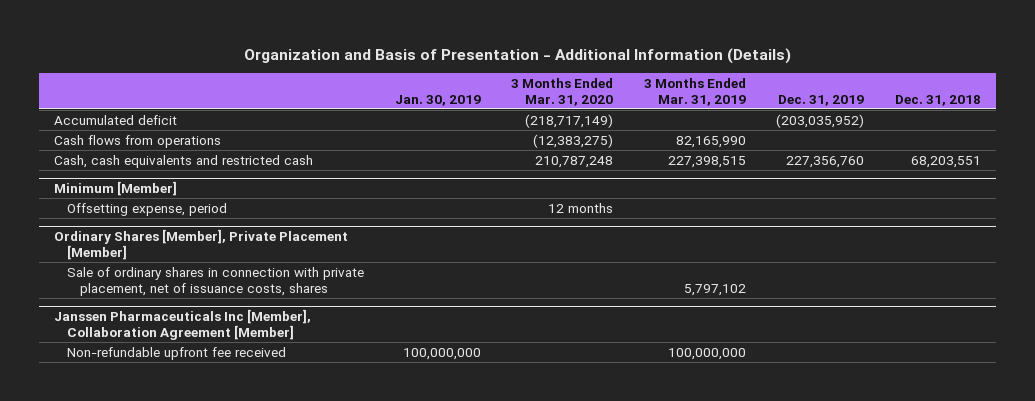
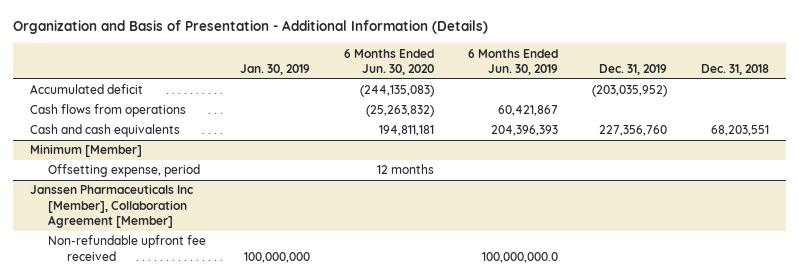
[511,77,614,106] 3 Months Ended Mar. 31, 2020 -> none
[643,77,746,106] 3 Months Ended Mar. 31, 2019 -> none
none -> [344,48,435,75] 6 Months Ended Jun. 30, 2020
none -> [467,48,558,75] 6 Months Ended Jun. 30, 2019
[54,154,314,168] Cash, cash equivalents and restricted cash -> [29,124,180,138] Cash and cash equivalents
[54,228,349,260] Ordinary Shares [Member], Private Placement [Member] -> none
[67,266,365,296] Sale of ordinary shares in connection with private placement, net of issuance costs, shares -> none

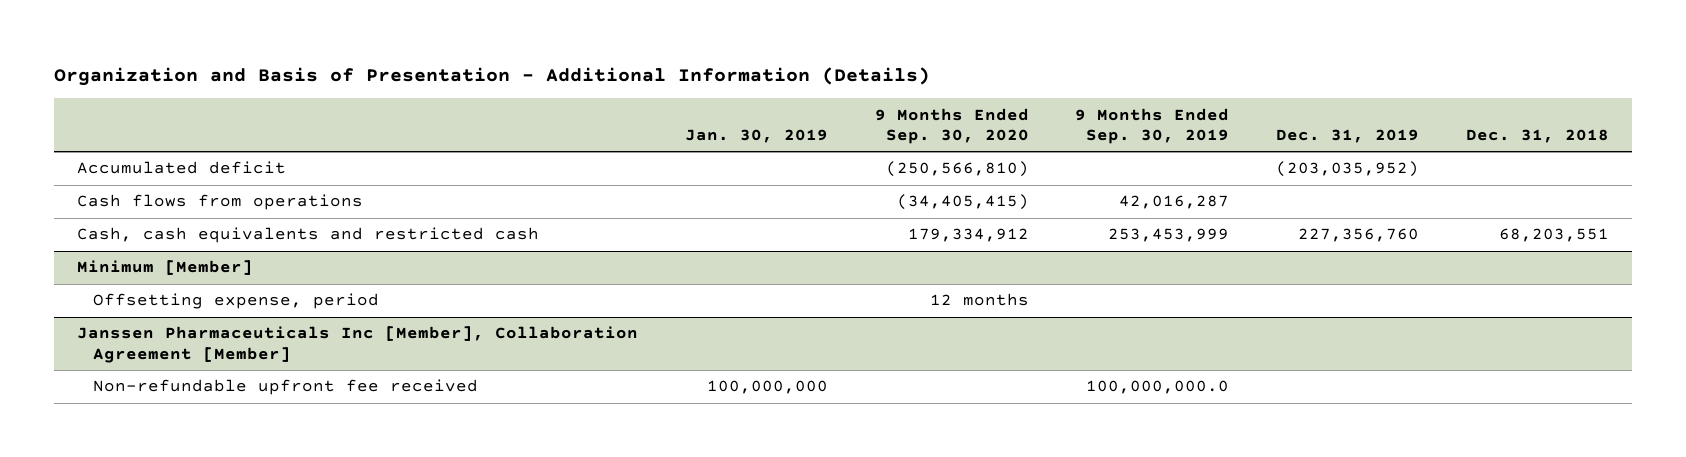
[344,48,435,75] 6 Months Ended Jun. 30, 2020 -> none
[467,48,558,75] 6 Months Ended Jun. 30, 2019 -> none
none -> [874,107,1029,145] 9 Months Ended Sep. 30, 2020
none -> [1075,107,1230,145] 9 Months Ended Sep. 30, 2019
[29,124,180,138] Cash and cash equivalents -> [77,227,540,244] Cash, cash equivalents and restricted cash

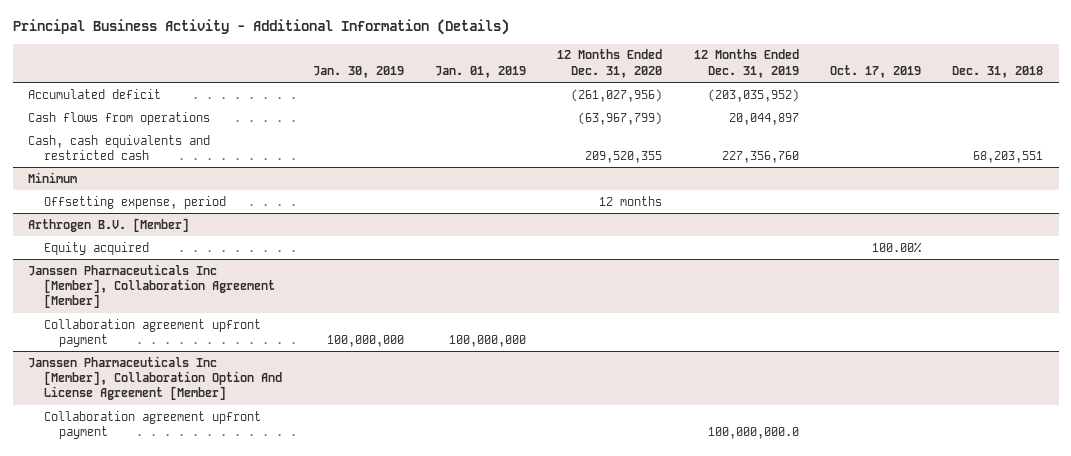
[53,66,930,86] Organization and Basis of Presentation - Additional Information (Details) -> [12,19,509,36] Principal Business Activity - Additional Information (Details)
[874,107,1029,145] 9 Months Ended Sep. 30, 2020 -> none
[1075,107,1230,145] 9 Months Ended Sep. 30, 2019 -> none
[1276,129,1420,144] Dec. 31, 2019 -> none
none -> [435,65,527,78] Jan. 01, 2019
none -> [557,49,663,78] 12 Months Ended Dec. 31, 2020
none -> [693,49,799,78] 12 Months Ended Dec. 31, 2019
none -> [829,64,921,78] Oct. 17, 2019
[77,260,254,276] Minimum [Member] -> [28,171,78,183] Minimum
none -> [28,217,190,232] Arthrogen B.V. [Member]
none -> [43,241,149,255] Equity acquired
[93,379,479,396] Non-refundable upfront fee received -> [43,318,261,348] Collaboration agreement upfront payment
none -> [28,355,282,401] Janssen Pharmaceuticals Inc [Member], Collaboration Option And License Agreement [Member]
none -> [43,410,261,440] Collaboration agreement upfront payment

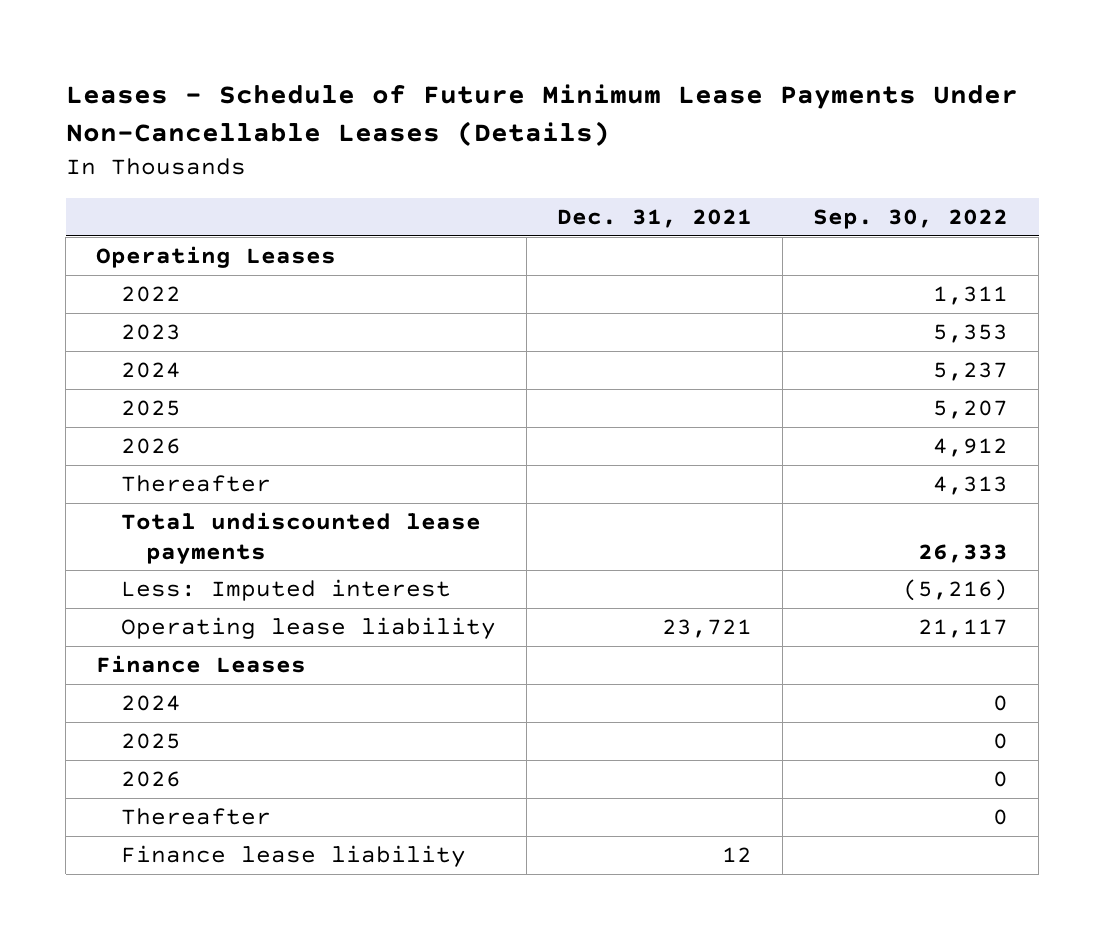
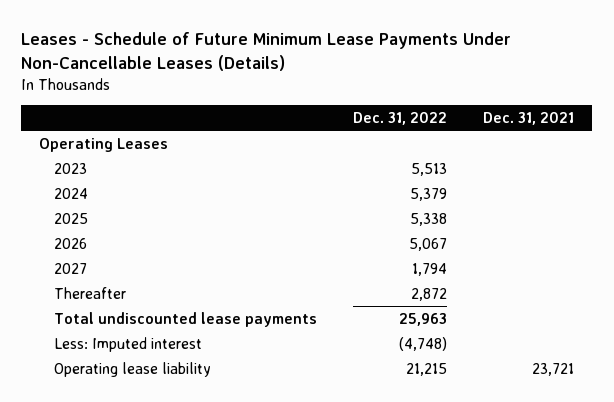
[813,209,1009,230] Sep. 30, 2022 -> none
none -> [353,111,448,125] Dec. 31, 2022
[121,286,182,303] 2022 -> none
none -> [54,262,88,274] 2027
[96,655,307,674] Finance Leases -> none
[121,695,182,712] 2024 -> none
[121,733,182,750] 2025 -> none
[121,771,182,788] 2026 -> none
[121,808,272,826] Thereafter -> none
[121,845,467,868] Finance lease liability -> none

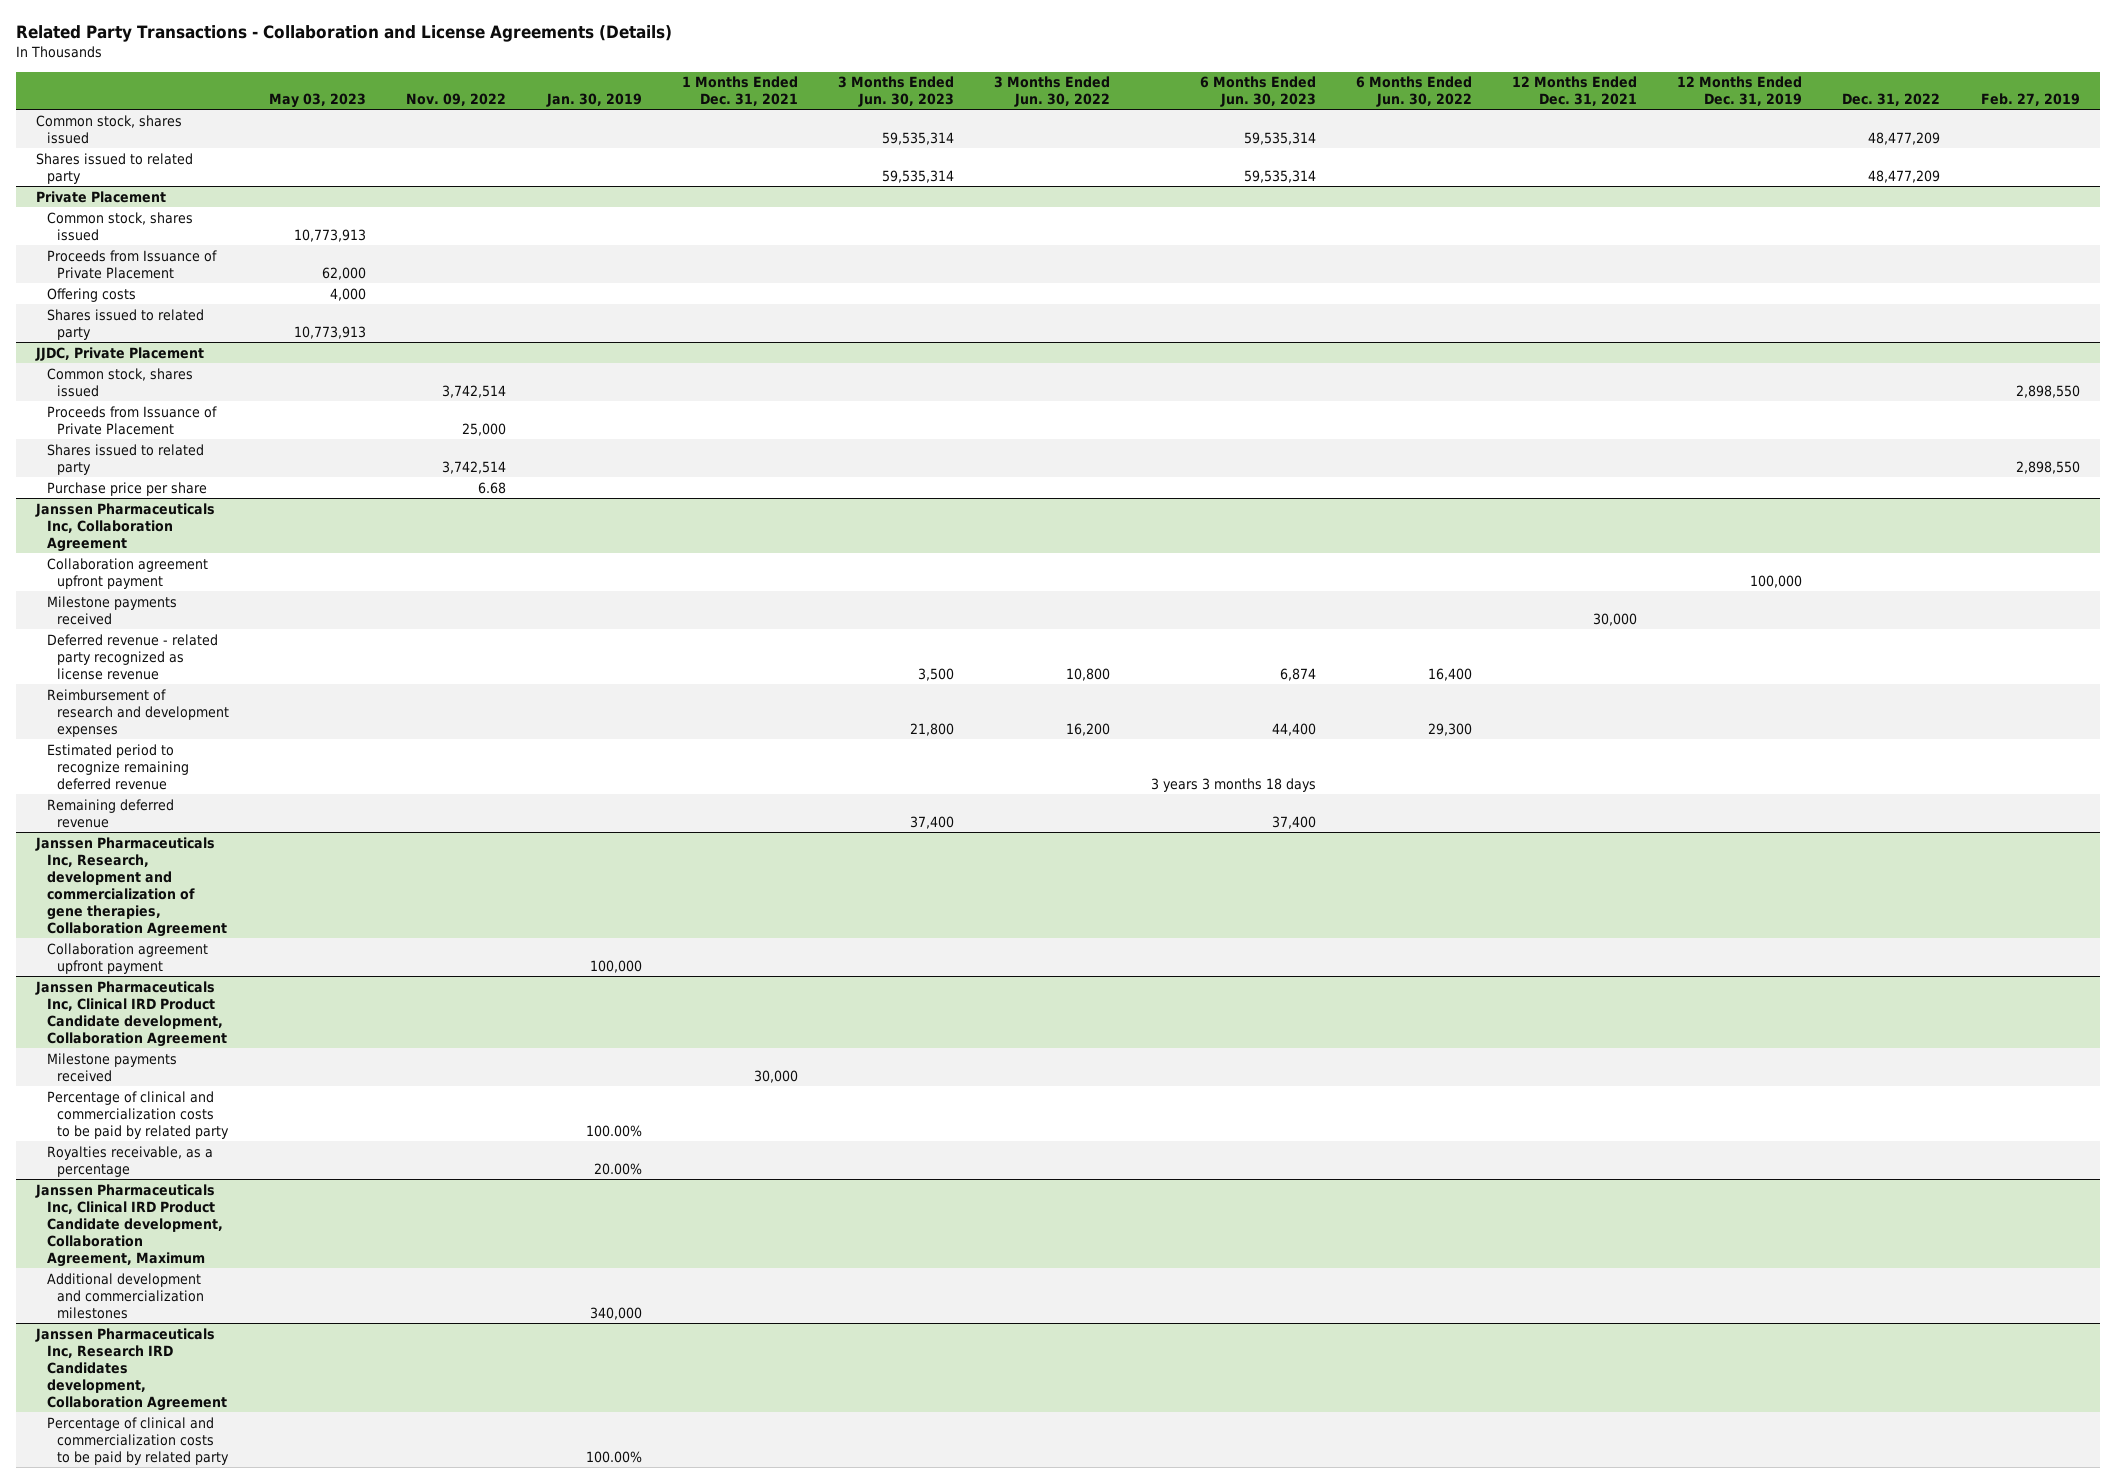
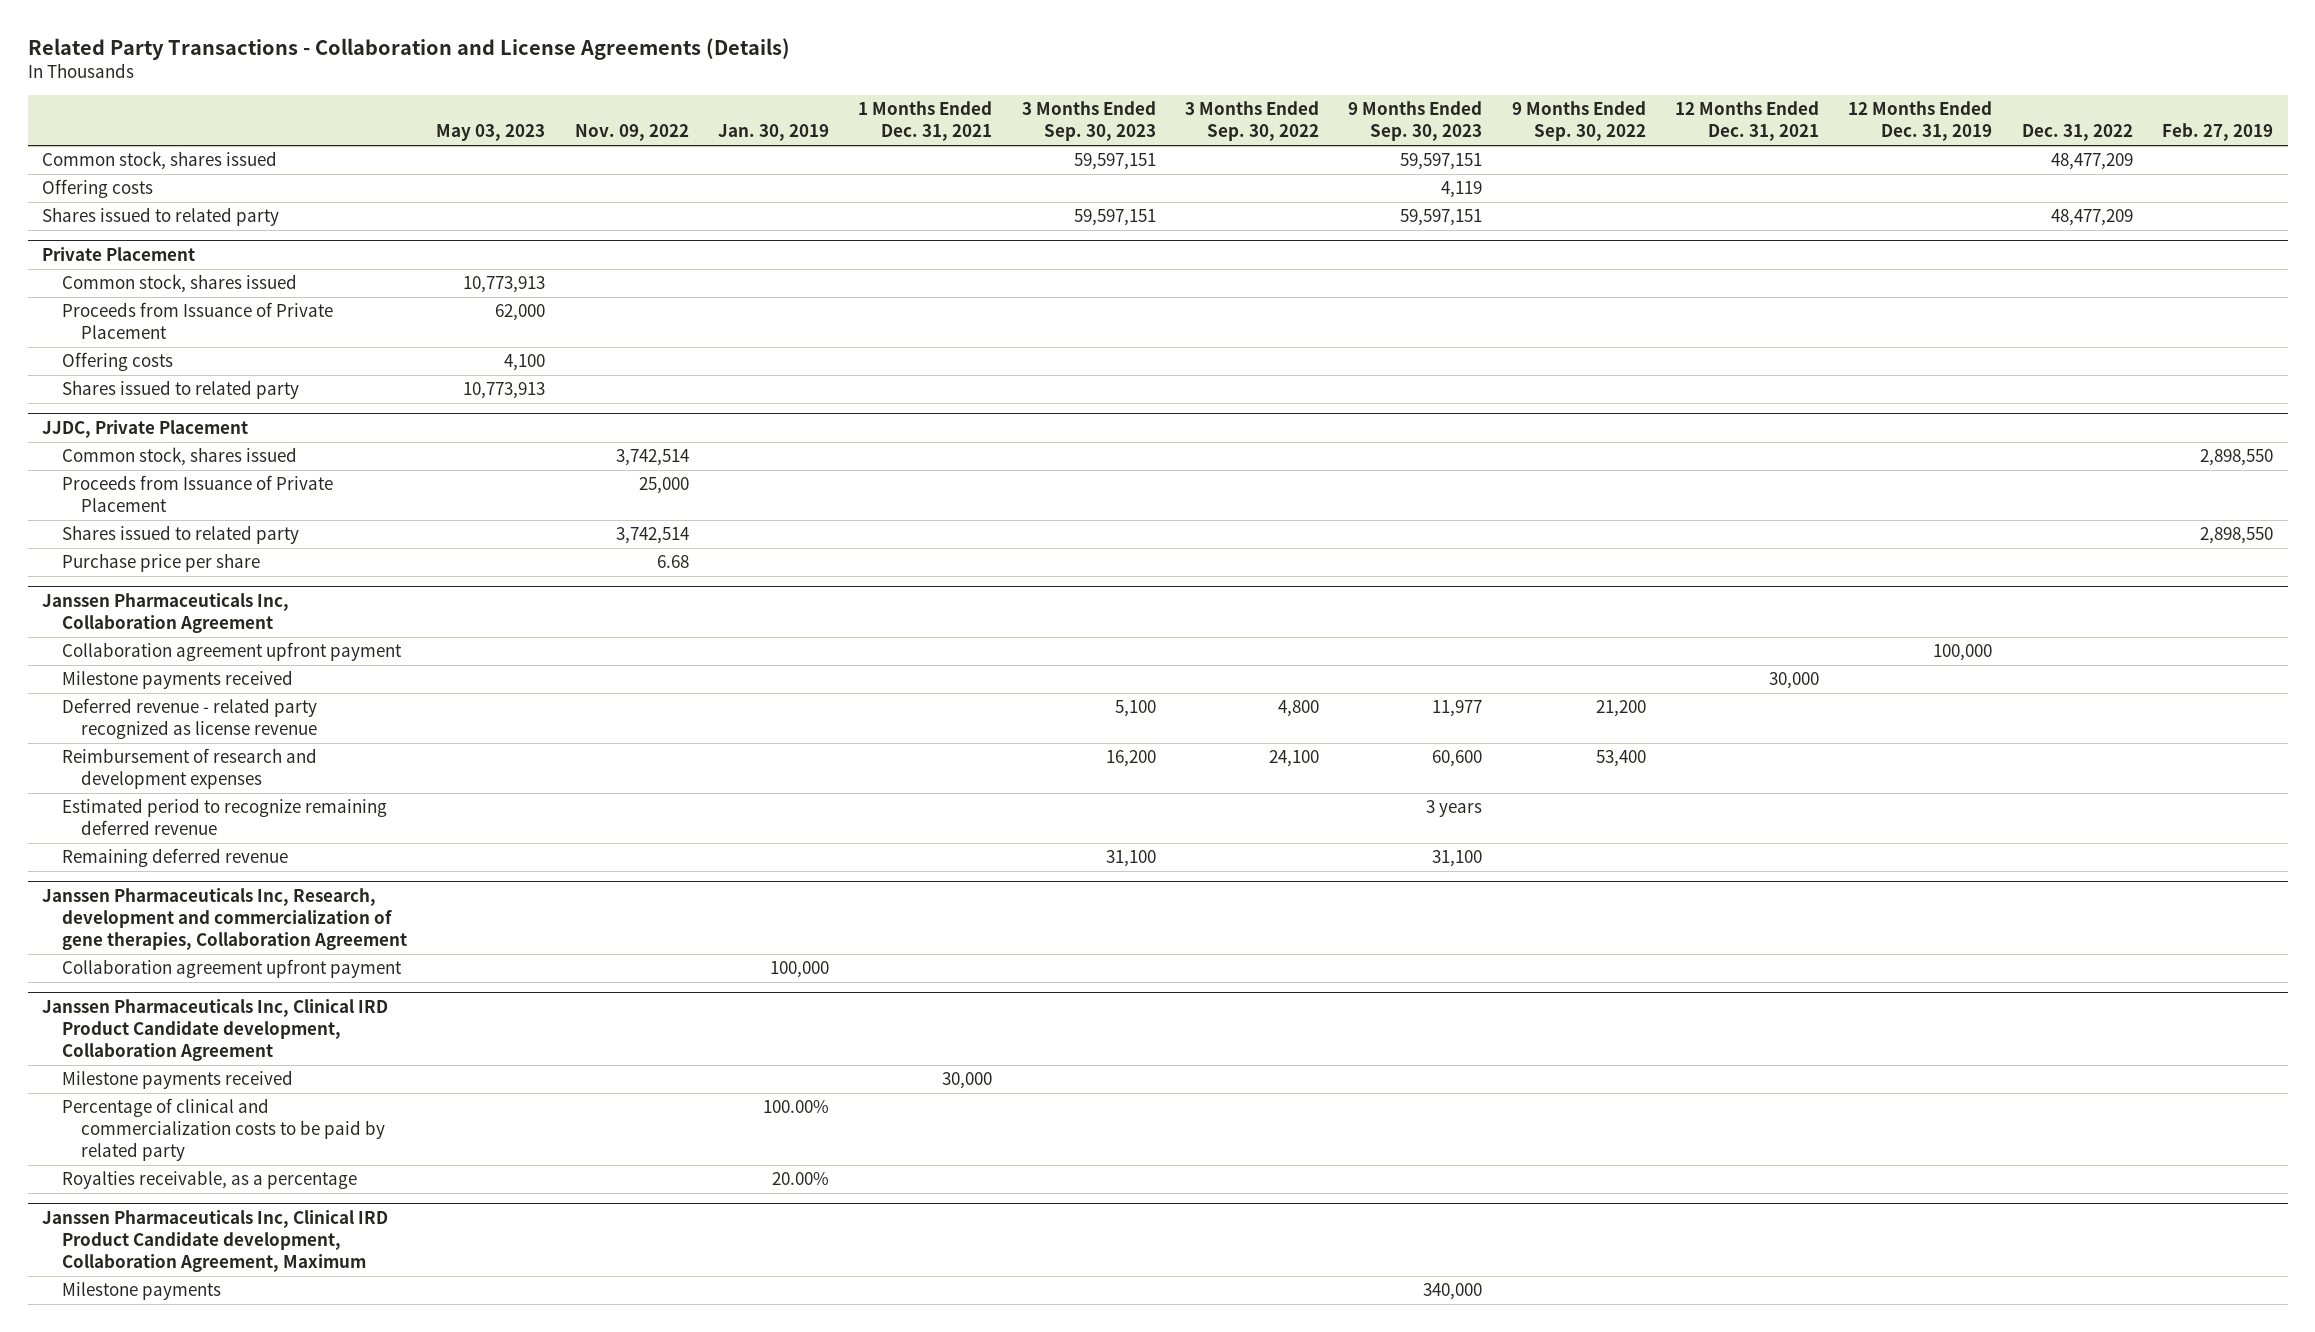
[838,76,955,108] 3 Months Ended Jun. 30, 2023 -> none
[994,76,1111,108] 3 Months Ended Jun. 30, 2022 -> none
[1199,76,1316,108] 6 Months Ended Jun. 30, 2023 -> none
[1355,76,1472,108] 6 Months Ended Jun. 30, 2022 -> none
none -> [1021,101,1156,142] 3 Months Ended Sep. 30, 2023
none -> [1184,101,1319,142] 3 Months Ended Sep. 30, 2022
none -> [1348,101,1483,142] 9 Months Ended Sep. 30, 2023
none -> [1511,101,1646,142] 9 Months Ended Sep. 30, 2022
none -> [42,179,154,199] Offering costs
[330,287,367,301] 4,000 -> [504,354,546,372] 4,100
[46,1272,205,1319] Additional development and commercialization milestones -> none
[35,1327,227,1411] Janssen Pharmaceuticals Inc, Research IRD Candidates development, Collaboration Agreement -> none
[46,1416,230,1465] Percentage of clinical and commercialization costs to be paid by related party -> none
none -> [61,1282,221,1301] Milestone payments

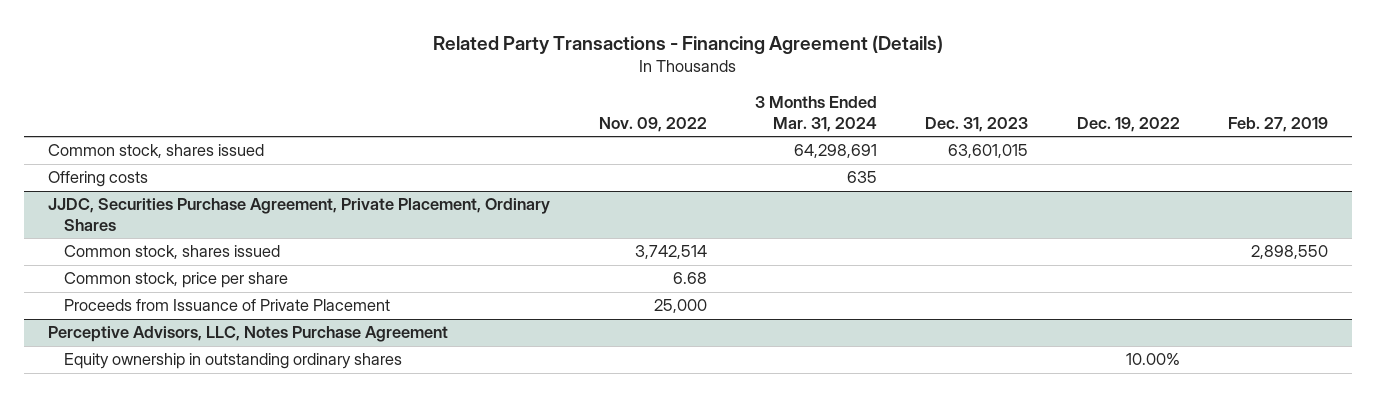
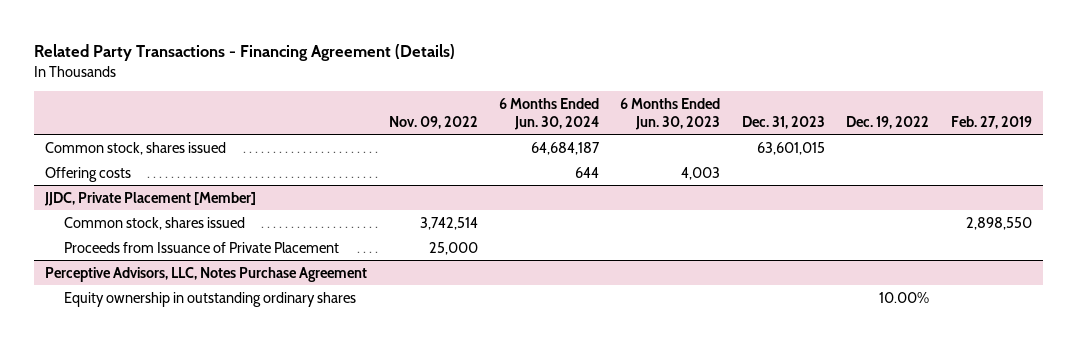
[754,96,877,132] 3 Months Ended Mar. 31, 2024 -> none
none -> [499,97,600,130] 6 Months Ended Jun. 30, 2024
none -> [620,97,721,130] 6 Months Ended Jun. 30, 2023
[48,198,551,231] JJDC, Securities Purchase Agreement, Private Placement, Ordinary Shares -> [44,191,257,206] JJDC, Private Placement [Member]
[64,272,289,289] Common stock, price per share -> none

